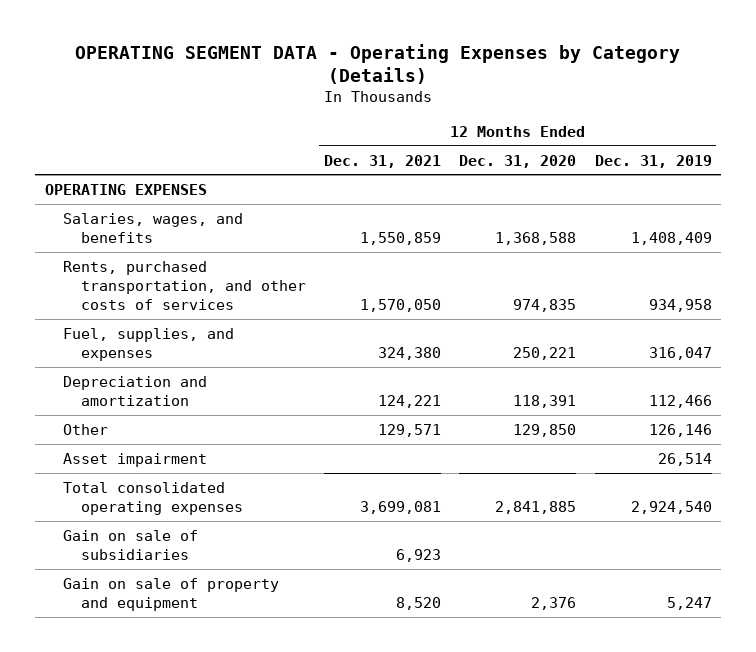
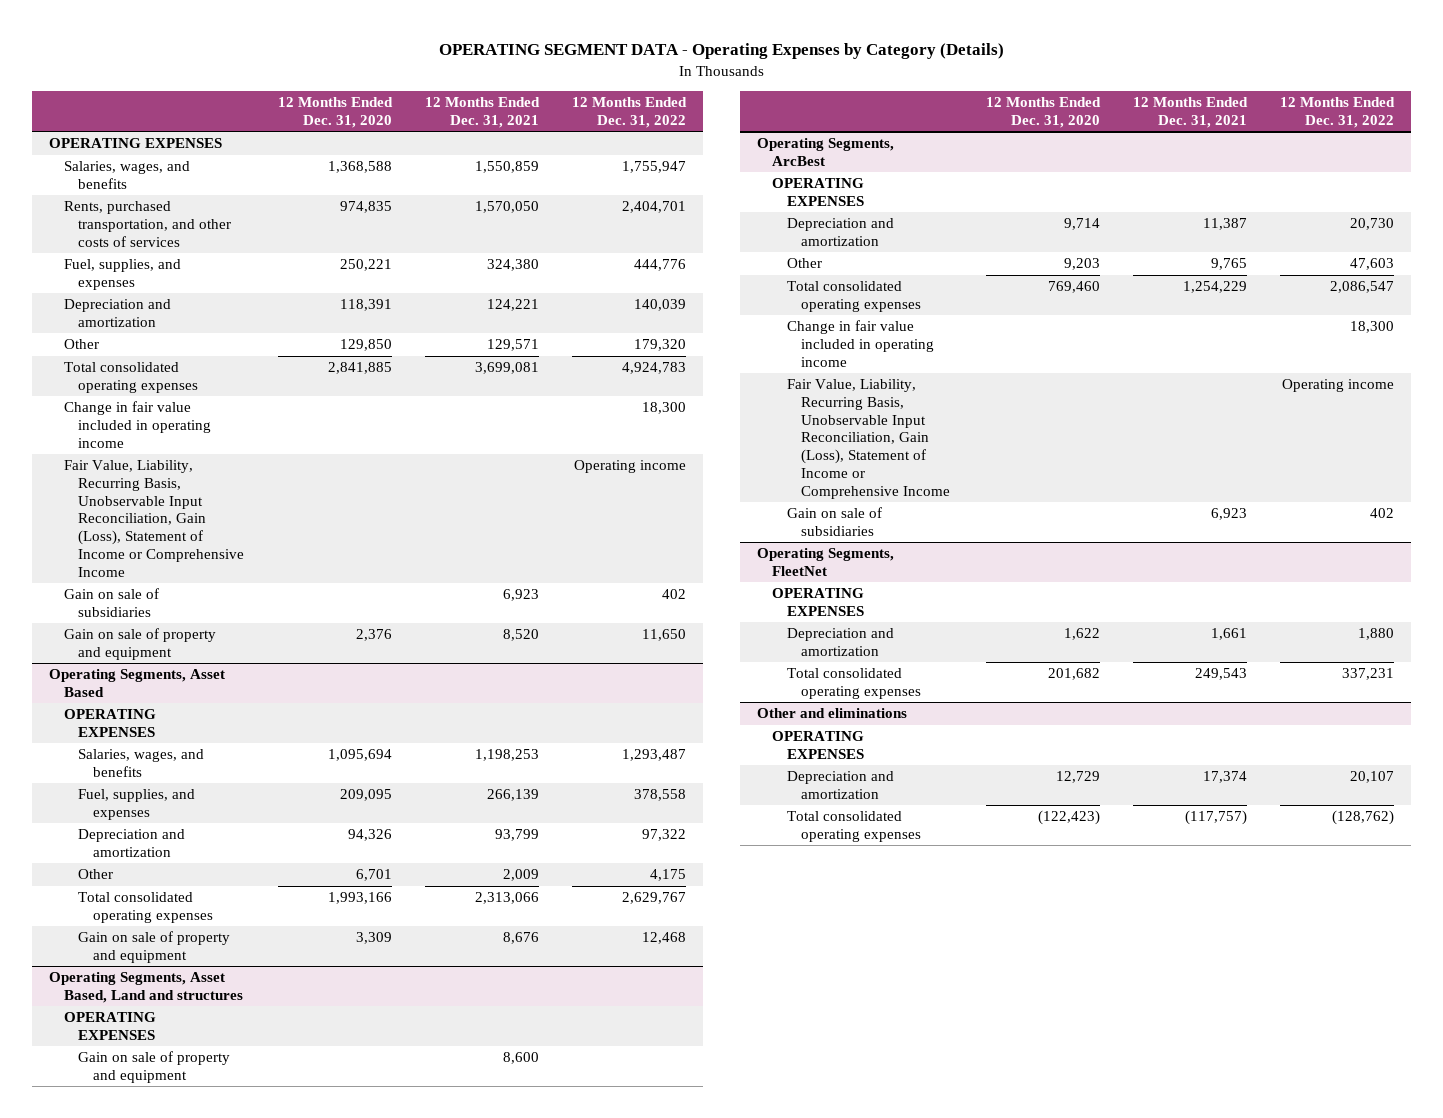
[594,154,712,168] Dec. 31, 2019 -> none
none -> [572,96,688,128] 12 Months Ended Dec. 31, 2022
[62,452,207,467] Asset impairment -> none
none -> [63,401,212,448] Change in fair value included in operating income
none -> [63,460,245,577] Fair Value, Liability, Recurring Basis, Unobservable Input Reconciliation, Gain (Loss), Statement of Income or Comprehensive Income
none -> [48,669,225,697] Operating Segments, Asset Based
none -> [63,709,156,737] OPERATING EXPENSES
none -> [78,749,205,777] Salaries, wages, and benefits
none -> [78,789,196,820] Fuel, supplies, and expenses
none -> [78,829,186,857] Depreciation and amortization
none -> [78,869,114,880] Other
none -> [78,892,214,923] Total consolidated operating expenses
none -> [78,931,231,963] Gain on sale of property and equipment
none -> [48,972,243,1003] Operating Segments, Asset Based, Land and structures
none -> [63,1012,156,1040] OPERATING EXPENSES
none -> [78,1051,231,1083] Gain on sale of property and equipment
none -> [756,138,894,166] Operating Segments, ArcBest
none -> [771,178,864,206] OPERATING EXPENSES
none -> [786,218,894,246] Depreciation and amortization
none -> [786,258,822,269] Other
none -> [786,281,922,312] Total consolidated operating expenses
none -> [786,320,935,367] Change in fair value included in operating income
none -> [786,379,951,499] Fair Value, Liability, Recurring Basis, Unobservable Input Reconciliation, Gain (Loss), Statement of Income or Comprehensive Income
none -> [786,507,882,536] Gain on sale of subsidiaries
none -> [756,548,894,576] Operating Segments, FleetNet
none -> [771,588,864,616] OPERATING EXPENSES
none -> [786,628,894,656] Depreciation and amortization
none -> [786,668,922,699] Total consolidated operating expenses
none -> [756,708,907,719] Other and eliminations
none -> [771,731,864,759] OPERATING EXPENSES
none -> [786,771,894,799] Depreciation and amortization
none -> [786,811,922,842] Total consolidated operating expenses

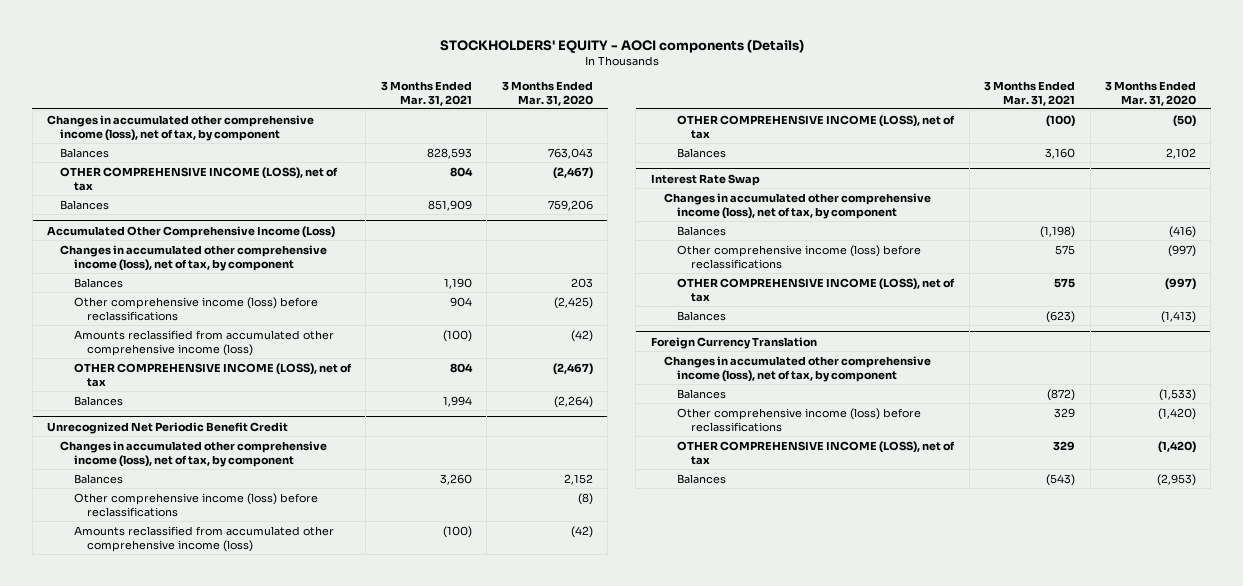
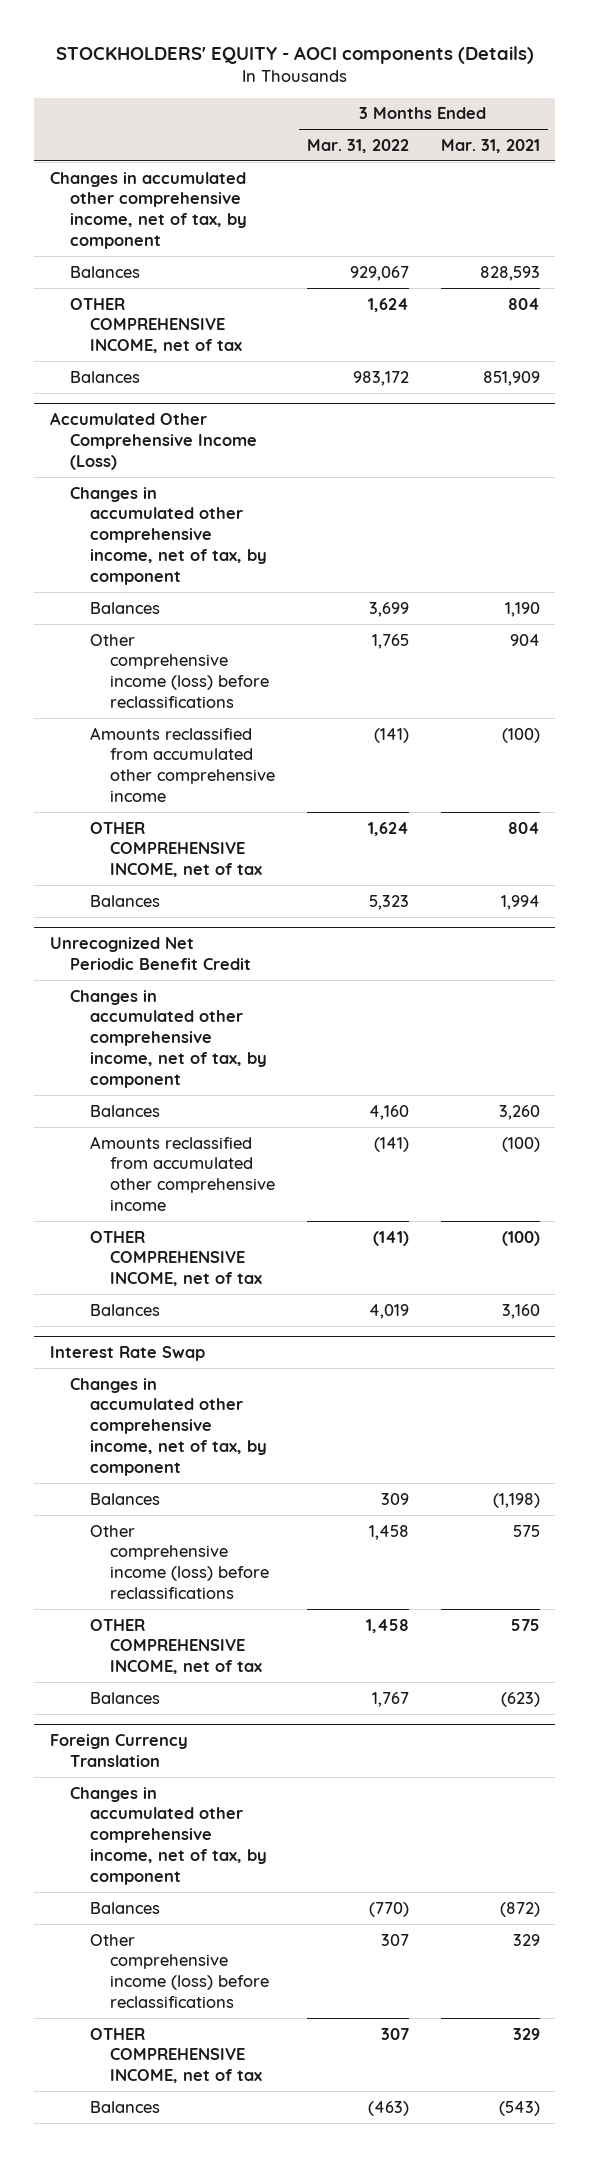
[501,80,593,106] 3 Months Ended Mar. 31, 2020 -> none
none -> [306,138,409,153] Mar. 31, 2022
[47,114,315,141] Changes in accumulated other comprehensive income (loss), net of tax, by component -> [50,171,248,250] Changes in accumulated other comprehensive income, net of tax, by component
[60,166,339,191] OTHER COMPREHENSIVE INCOME (LOSS), net of tax -> [70,297,243,354] OTHER COMPREHENSIVE INCOME, net of tax
[60,244,328,271] Changes in accumulated other comprehensive income (loss), net of tax, by component -> [70,486,268,586] Changes in accumulated other comprehensive income, net of tax, by component
[73,329,334,356] Amounts reclassified from accumulated other comprehensive income (loss) -> [90,726,276,803] Amounts reclassified from accumulated other comprehensive income
[73,362,352,387] OTHER COMPREHENSIVE INCOME (LOSS), net of tax -> [90,821,263,878] OTHER COMPREHENSIVE INCOME, net of tax
[60,440,328,467] Changes in accumulated other comprehensive income (loss), net of tax, by component -> [70,989,268,1089] Changes in accumulated other comprehensive income, net of tax, by component
[73,492,318,517] Other comprehensive income (loss) before reclassifications -> none
[73,525,334,552] Amounts reclassified from accumulated other comprehensive income (loss) -> [90,1135,276,1212] Amounts reclassified from accumulated other comprehensive income
[677,114,956,139] OTHER COMPREHENSIVE INCOME (LOSS), net of tax -> [90,1230,263,1287] OTHER COMPREHENSIVE INCOME, net of tax
[663,192,931,219] Changes in accumulated other comprehensive income (loss), net of tax, by component -> [70,1377,268,1477] Changes in accumulated other comprehensive income, net of tax, by component
[677,277,956,302] OTHER COMPREHENSIVE INCOME (LOSS), net of tax -> [90,1618,263,1675] OTHER COMPREHENSIVE INCOME, net of tax
[663,355,931,382] Changes in accumulated other comprehensive income (loss), net of tax, by component -> [70,1786,268,1886] Changes in accumulated other comprehensive income, net of tax, by component
[677,440,956,465] OTHER COMPREHENSIVE INCOME (LOSS), net of tax -> [90,2027,263,2084] OTHER COMPREHENSIVE INCOME, net of tax

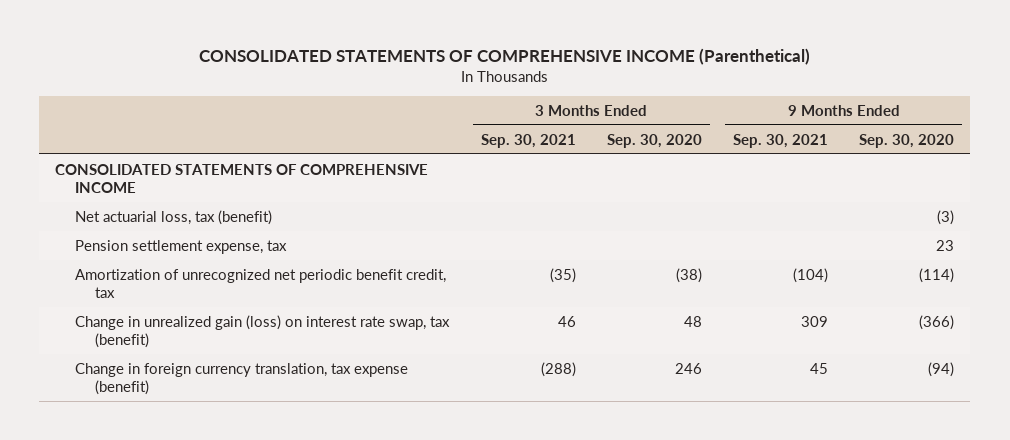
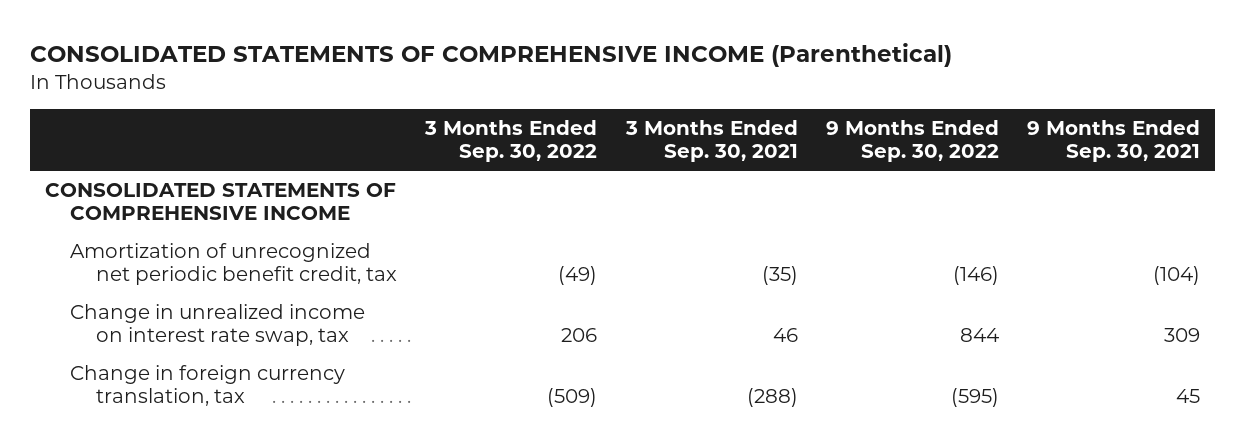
[606,133,702,148] Sep. 30, 2020 -> none
[859,133,955,148] Sep. 30, 2020 -> none
none -> [424,120,598,163] 3 Months Ended Sep. 30, 2022
none -> [825,120,999,163] 9 Months Ended Sep. 30, 2022
[75,209,273,225] Net actuarial loss, tax (benefit) -> none
[75,239,288,254] Pension settlement expense, tax -> none
[75,314,451,348] Change in unrealized gain (loss) on interest rate swap, tax (benefit) -> [70,304,366,347] Change in unrealized income on interest rate swap, tax
[75,362,409,395] Change in foreign currency translation, tax expense (benefit) -> [70,365,346,407] Change in foreign currency translation, tax

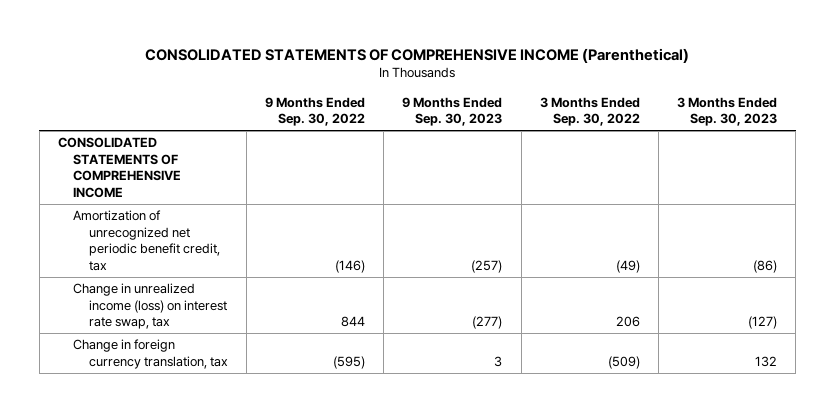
[624,120,798,163] 3 Months Ended Sep. 30, 2021 -> none
[1027,120,1201,163] 9 Months Ended Sep. 30, 2021 -> none
none -> [402,96,503,127] 9 Months Ended Sep. 30, 2023
none -> [677,96,778,127] 3 Months Ended Sep. 30, 2023
[70,304,366,347] Change in unrealized income on interest rate swap, tax -> [73,283,227,330] Change in unrealized income (loss) on interest rate swap, tax

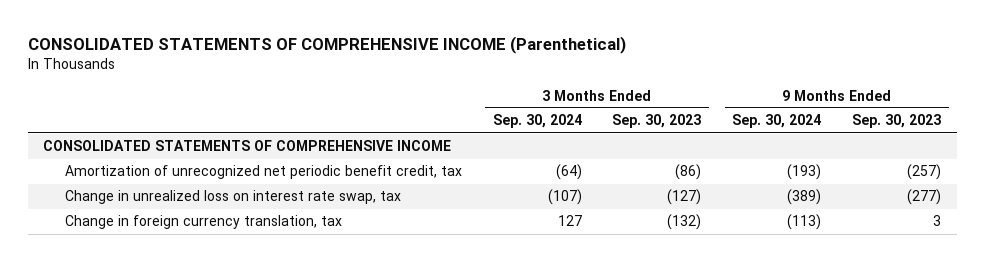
[265,96,366,127] 9 Months Ended Sep. 30, 2022 -> none
[539,96,640,127] 3 Months Ended Sep. 30, 2022 -> none
none -> [492,114,582,129] Sep. 30, 2024
none -> [732,114,822,129] Sep. 30, 2024
[73,283,227,330] Change in unrealized income (loss) on interest rate swap, tax -> [64,190,401,205] Change in unrealized loss on interest rate swap, tax
[755,355,778,367] 132 -> [667,214,702,231] (132)

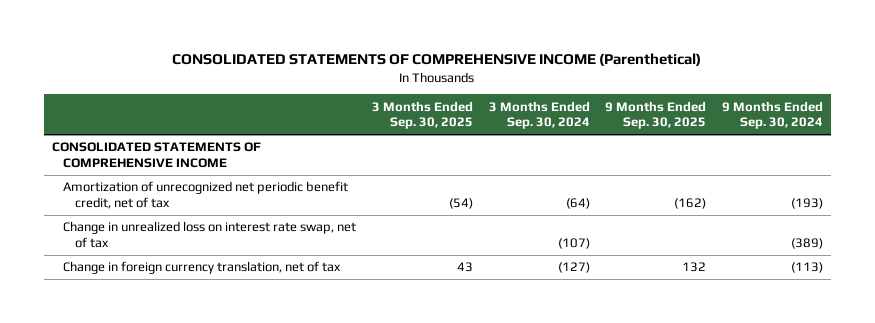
[612,114,702,129] Sep. 30, 2023 -> none
[852,114,942,129] Sep. 30, 2023 -> none
none -> [372,100,474,130] 3 Months Ended Sep. 30, 2025
none -> [605,100,707,130] 9 Months Ended Sep. 30, 2025
[64,165,462,180] Amortization of unrecognized net periodic benefit credit, tax -> [63,181,349,209] Amortization of unrecognized net periodic benefit credit, net of tax
[64,190,401,205] Change in unrealized loss on interest rate swap, tax -> [63,221,357,248] Change in unrealized loss on interest rate swap, net of tax
[64,215,342,230] Change in foreign currency translation, tax -> [63,261,342,275] Change in foreign currency translation, net of tax
[557,215,582,227] 127 -> [557,262,590,274] (127)

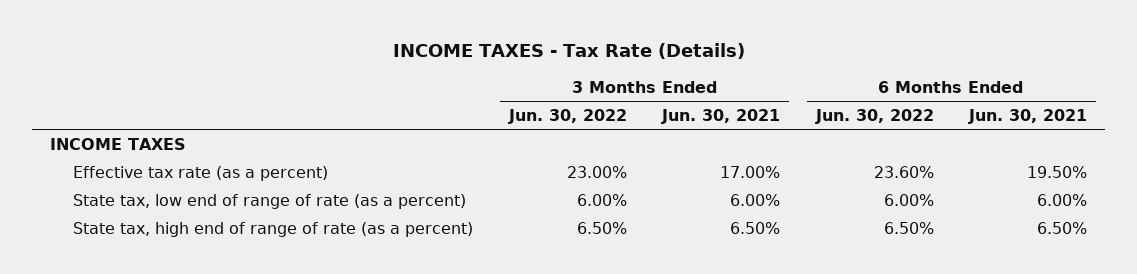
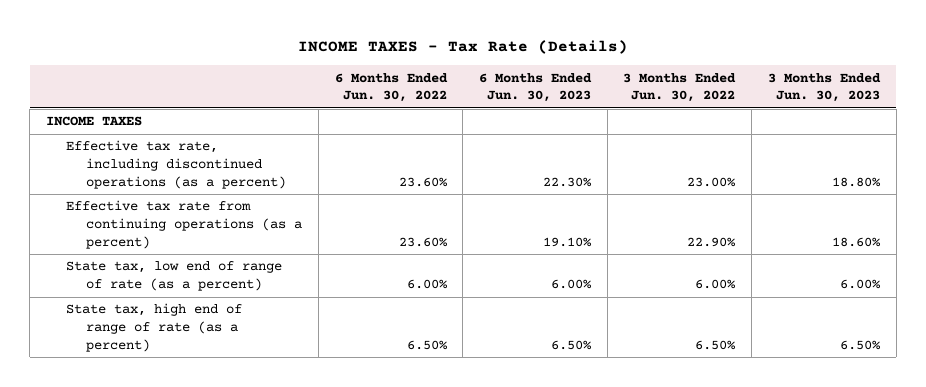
[661,109,781,125] Jun. 30, 2021 -> none
[968,109,1088,125] Jun. 30, 2021 -> none
none -> [479,72,593,103] 6 Months Ended Jun. 30, 2023
none -> [767,72,881,103] 3 Months Ended Jun. 30, 2023
none -> [66,140,287,189] Effective tax rate, including discontinued operations (as a percent)
[73,165,329,181] Effective tax rate (as a percent) -> [66,200,303,249] Effective tax rate from continuing operations (as a percent)
[566,165,627,178] 23.00% -> [687,236,737,247] 22.90%

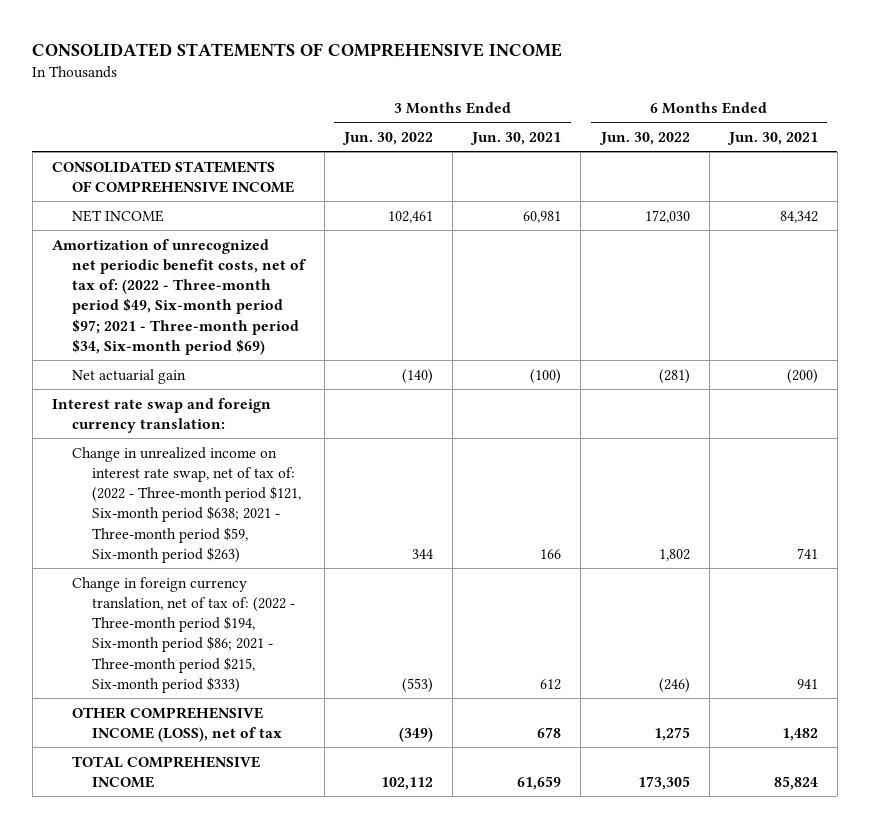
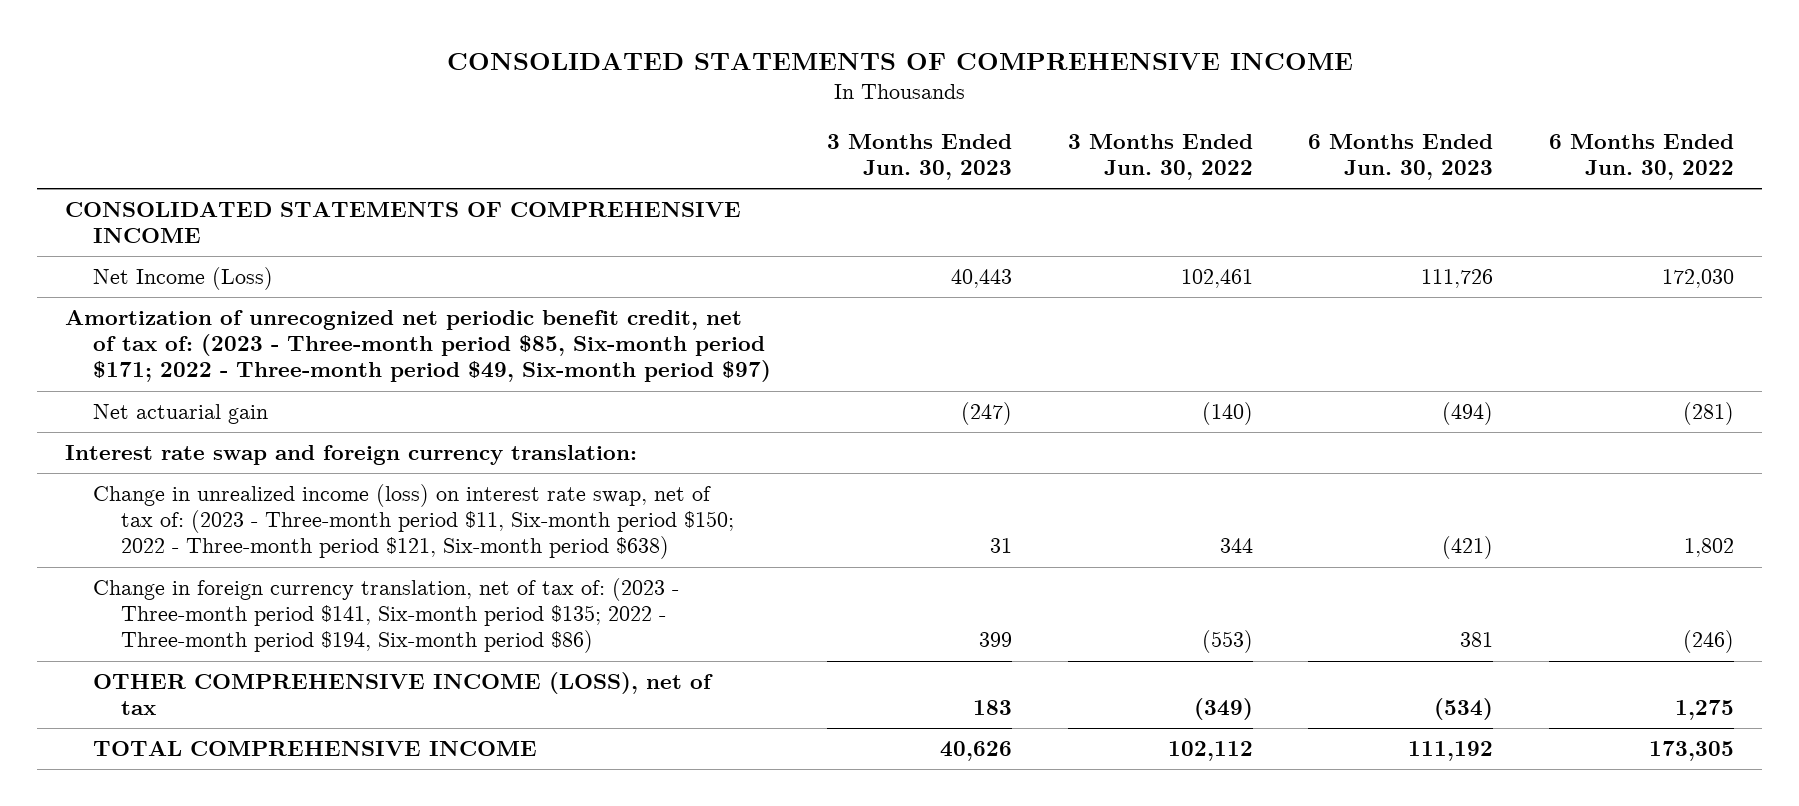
[470,131,562,145] Jun. 30, 2021 -> none
[726,131,818,145] Jun. 30, 2021 -> none
none -> [826,134,1012,181] 3 Months Ended Jun. 30, 2023
none -> [1308,134,1494,181] 6 Months Ended Jun. 30, 2023
[71,209,164,222] NET INCOME -> [92,267,273,291] Net Income (Loss)
[51,238,306,355] Amortization of unrecognized net periodic benefit costs, net of tax of: (2022 - Three-month period $49, Six-month period $97; 2021 - Three-month period $34, Six-month period $69) -> [64,310,771,383] Amortization of unrecognized net periodic benefit credit, net of tax of: (2023 - Three-month period $85, Six-month period $171; 2022 - Three-month period $49, Six-month period $97)
[71,446,302,563] Change in unrealized income on interest rate swap, net of tax of: (2022 - Three-month period $121, Six-month period $638; 2021 - Three-month period $59, Six-month period $263) -> [92,484,734,560] Change in unrealized income (loss) on interest rate swap, net of tax of: (2023 - Three-month period $11, Six-month period $150; 2022 - Three-month period $121, Six-month period $638)
[71,576,296,693] Change in foreign currency translation, net of tax of: (2022 - Three-month period $194, Six-month period $86; 2021 - Three-month period $215, Six-month period $333) -> [92,578,679,654] Change in foreign currency translation, net of tax of: (2023 - Three-month period $141, Six-month period $135; 2022 - Three-month period $194, Six-month period $86)

